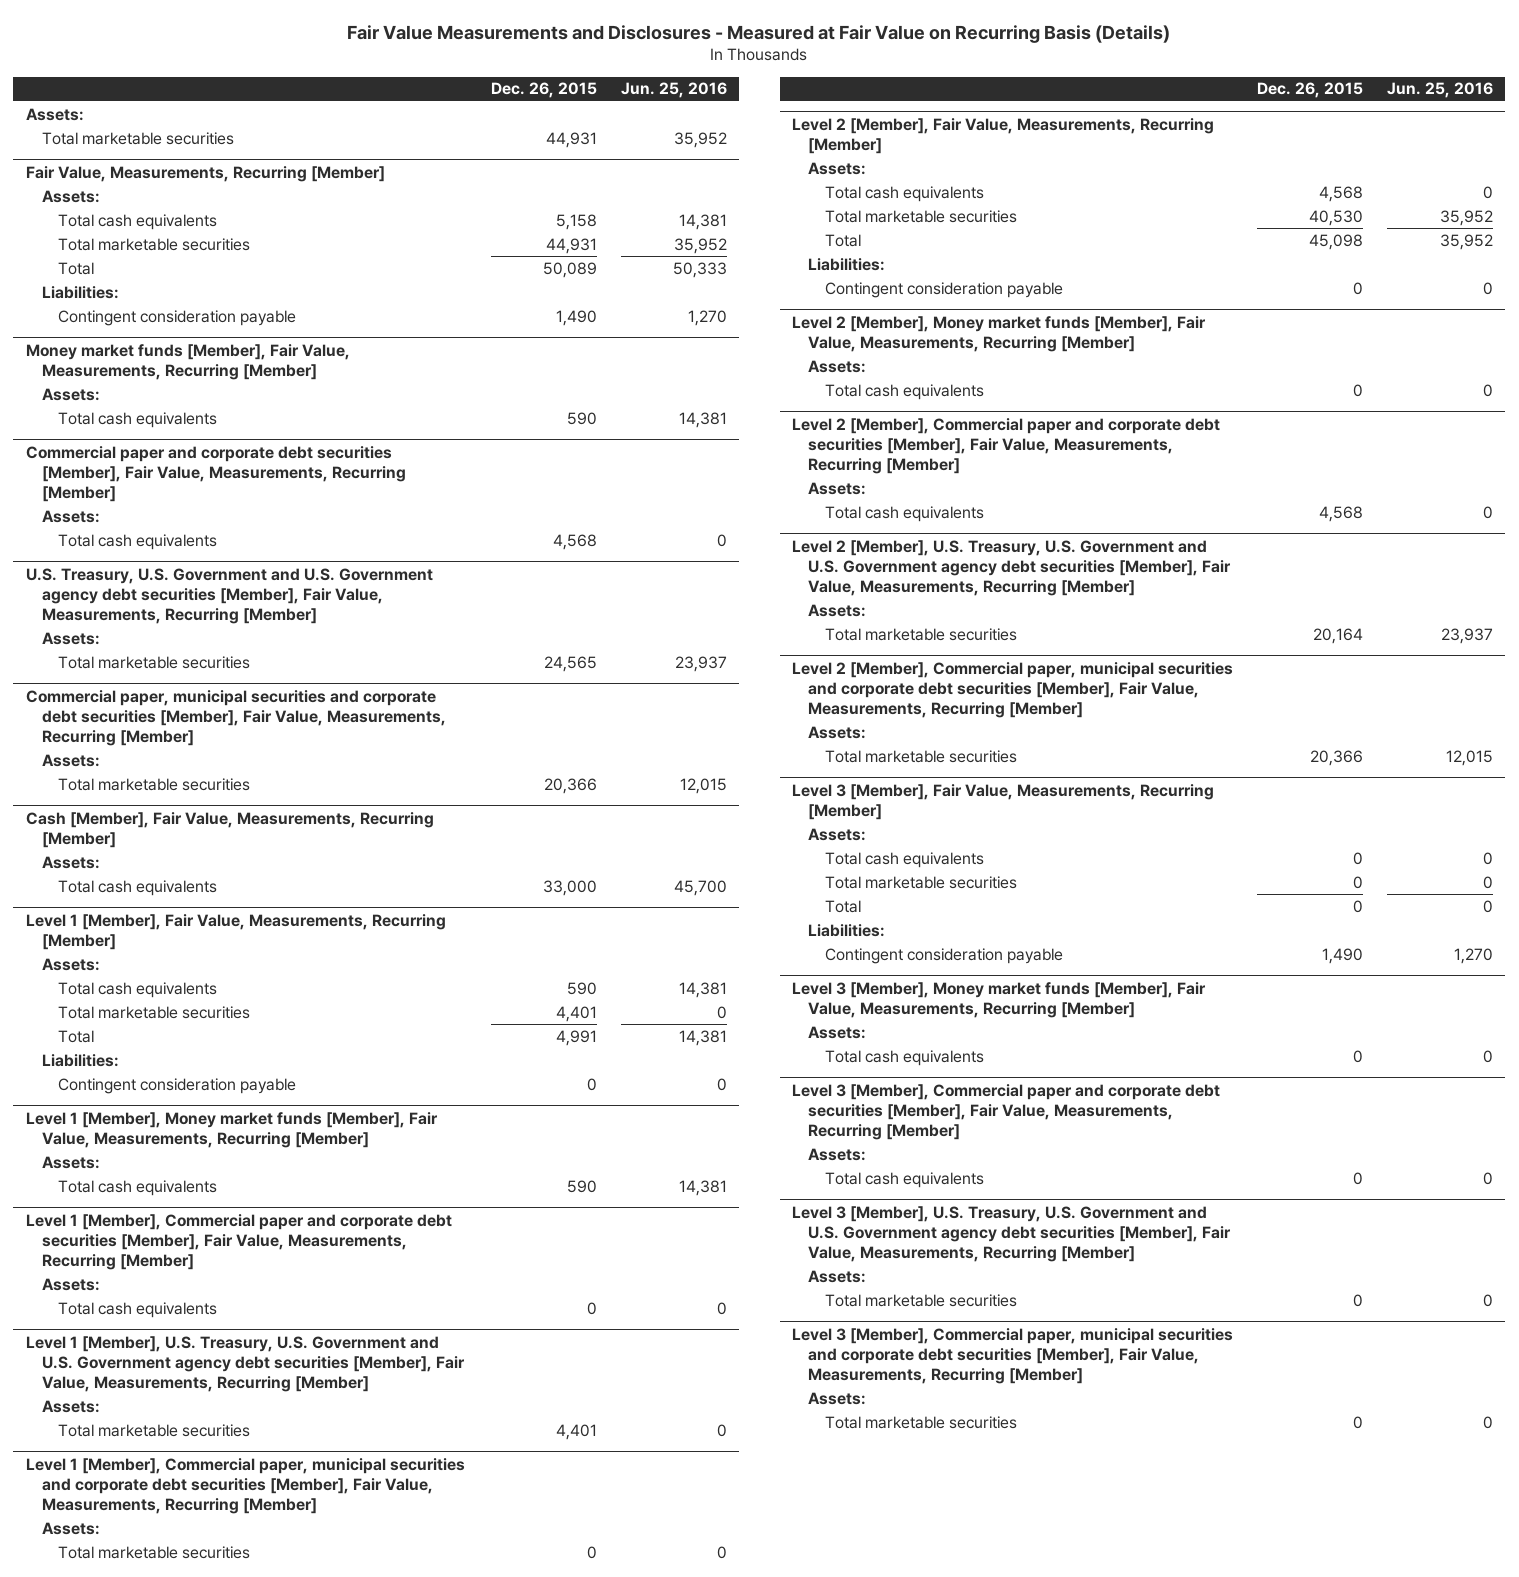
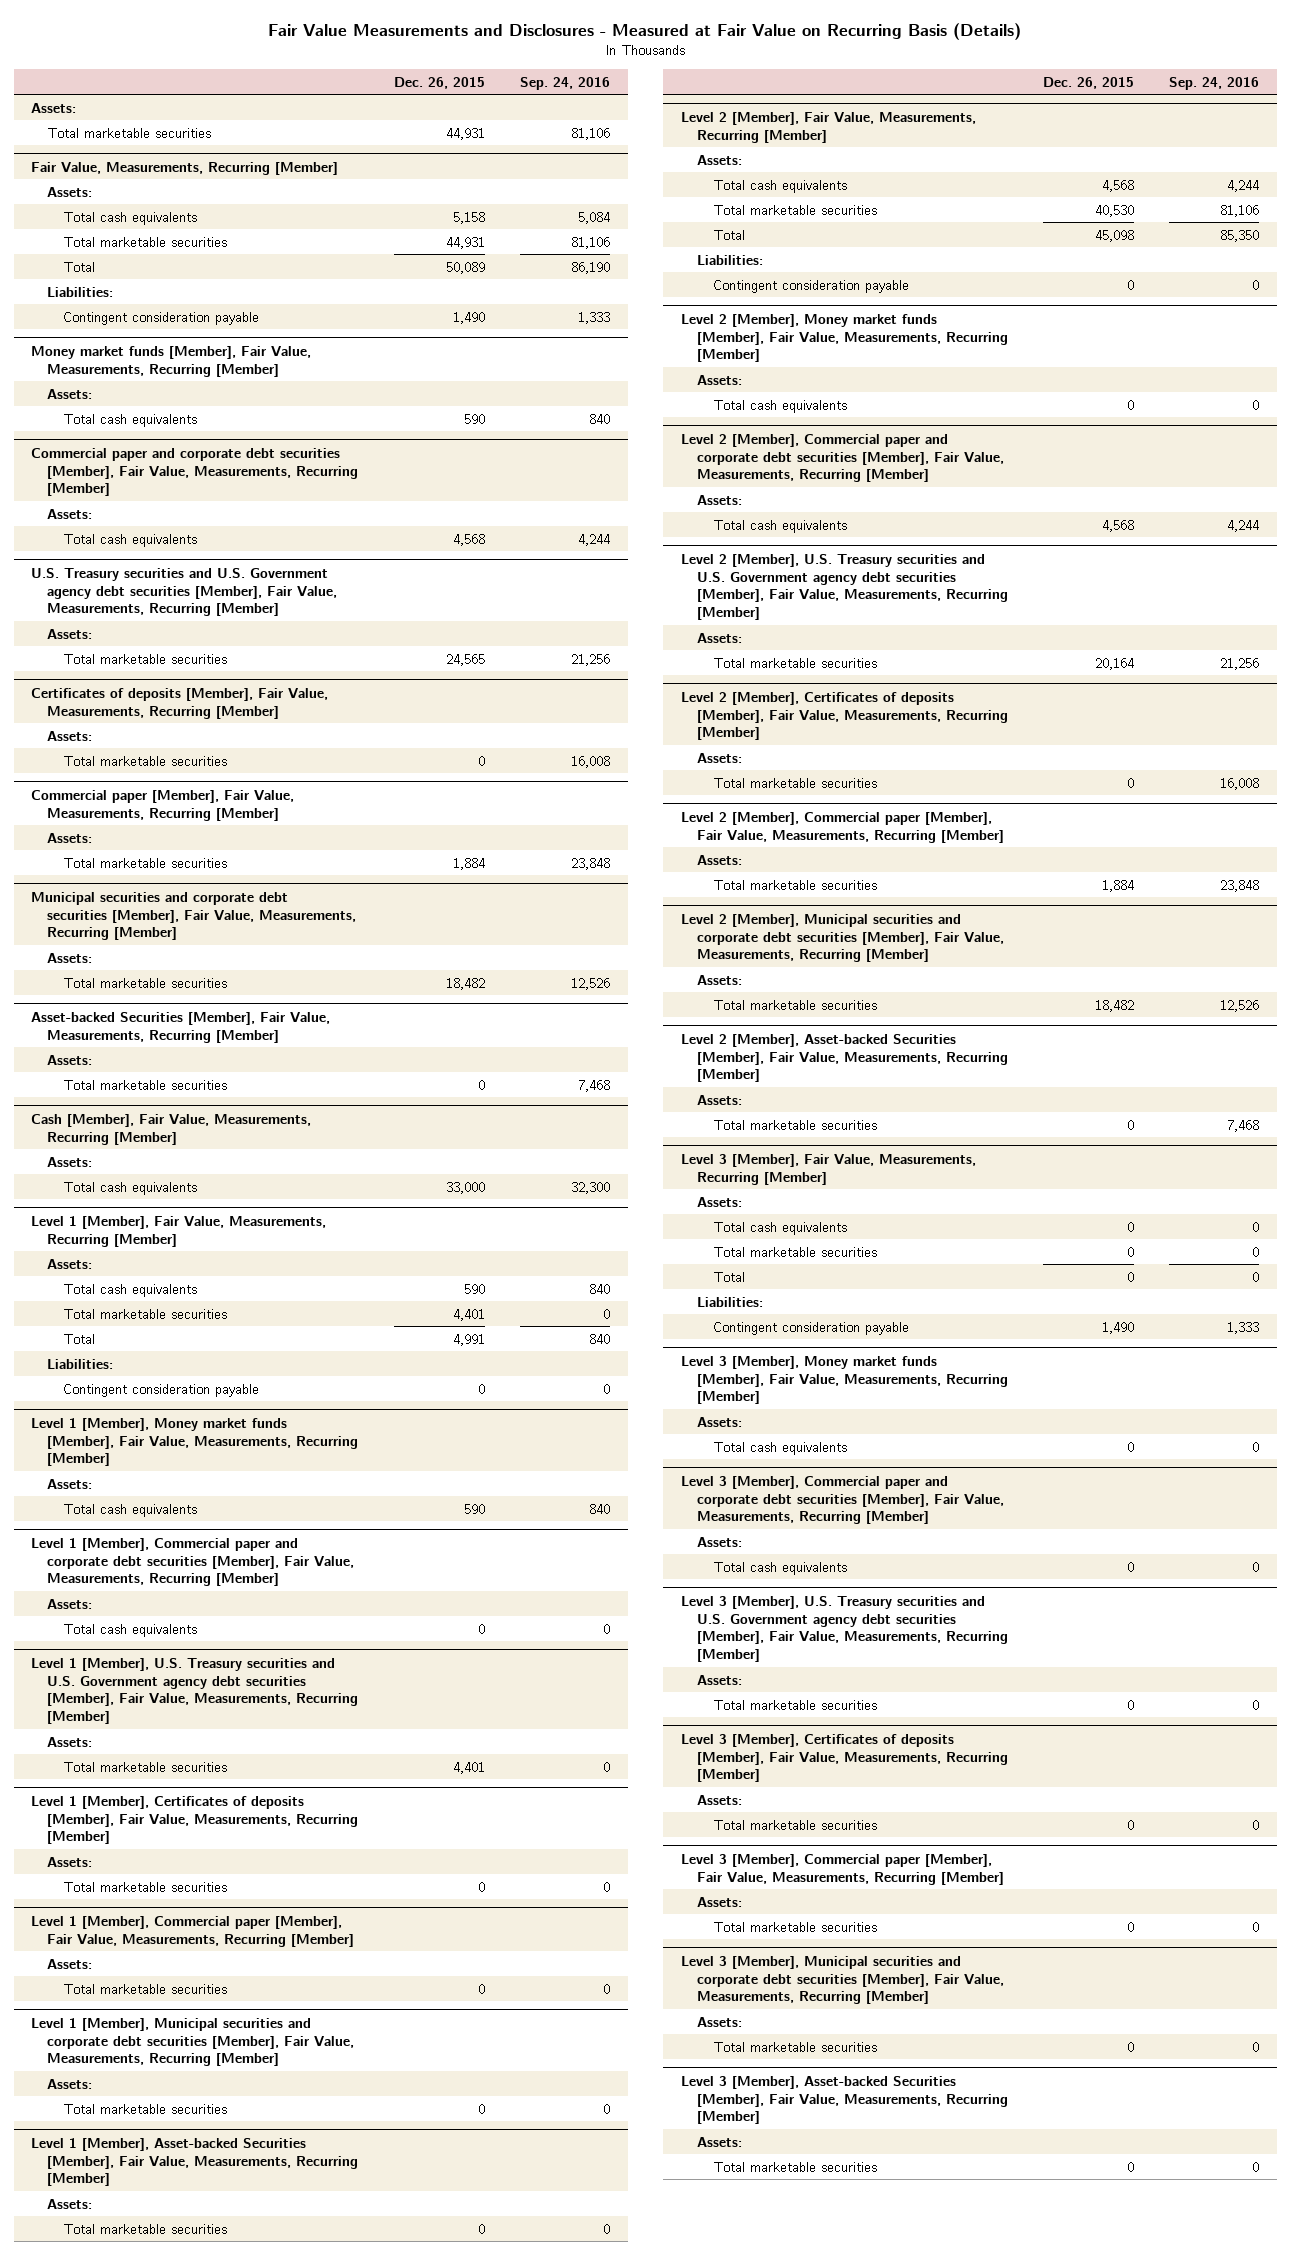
[621,82,728,99] Jun. 25, 2016 -> none
none -> [519,76,610,90] Sep. 24, 2016
[25,567,433,624] U.S. Treasury, U.S. Government and U.S. Government agency debt securities [Member], Fair Value, Measurements, Recurring [Member] -> [31,567,338,617] U.S. Treasury securities and U.S. Government agency debt securities [Member], Fair Value, Measurements, Recurring [Member]
[25,689,446,746] Commercial paper, municipal securities and corporate debt securities [Member], Fair Value, Measurements, Recurring [Member] -> none
none -> [31,687,329,719] Certificates of deposits [Member], Fair Value, Measurements, Recurring [Member]
[543,777,597,794] 20,366 -> [477,755,485,766] 0
none -> [31,789,295,821] Commercial paper [Member], Fair Value, Measurements, Recurring [Member]
none -> [47,832,93,843] Assets:
none -> [63,857,228,868] Total marketable securities
none -> [31,891,357,941] Municipal securities and corporate debt securities [Member], Fair Value, Measurements, Recurring [Member]
none -> [47,952,93,963] Assets:
none -> [63,977,228,988] Total marketable securities
none -> [31,1011,331,1043] Asset-backed Securities [Member], Fair Value, Measurements, Recurring [Member]
none -> [47,1054,93,1065] Assets:
none -> [63,1079,228,1090] Total marketable securities
[25,1335,465,1392] Level 1 [Member], U.S. Treasury, U.S. Government and U.S. Government agency debt securities [Member], Fair Value, Measurements, Recurring [Member] -> [31,1657,359,1725] Level 1 [Member], U.S. Treasury securities and U.S. Government agency debt securities [Member], Fair Value, Measurements, Recurring [Member]
[25,1457,465,1514] Level 1 [Member], Commercial paper, municipal securities and corporate debt securities [Member], Fair Value, Measurements, Recurring [Member] -> none
none -> [31,1795,359,1845] Level 1 [Member], Certificates of deposits [Member], Fair Value, Measurements, Recurring [Member]
none -> [31,1915,355,1947] Level 1 [Member], Commercial paper [Member], Fair Value, Measurements, Recurring [Member]
none -> [47,1958,93,1969] Assets:
none -> [63,1983,228,1994] Total marketable securities
none -> [31,2017,355,2067] Level 1 [Member], Municipal securities and corporate debt securities [Member], Fair Value, Measurements, Recurring [Member]
none -> [47,2078,93,2089] Assets:
none -> [63,2103,228,2114] Total marketable securities
none -> [31,2137,359,2187] Level 1 [Member], Asset-backed Securities [Member], Fair Value, Measurements, Recurring [Member]
none -> [47,2198,93,2209] Assets:
none -> [63,2223,228,2234] Total marketable securities
[791,539,1232,596] Level 2 [Member], U.S. Treasury, U.S. Government and U.S. Government agency debt securities [Member], Fair Value, Measurements, Recurring [Member] -> [680,553,1008,621] Level 2 [Member], U.S. Treasury securities and U.S. Government agency debt securities [Member], Fair Value, Measurements, Recurring [Member]
[791,661,1233,718] Level 2 [Member], Commercial paper, municipal securities and corporate debt securities [Member], Fair Value, Measurements, Recurring [Member] -> none
none -> [680,691,1008,741] Level 2 [Member], Certificates of deposits [Member], Fair Value, Measurements, Recurring [Member]
[1310,749,1364,766] 20,366 -> [1126,777,1134,788] 0
none -> [680,811,1004,843] Level 2 [Member], Commercial paper [Member], Fair Value, Measurements, Recurring [Member]
none -> [696,854,742,865] Assets:
none -> [712,879,877,890] Total marketable securities
none -> [680,913,1004,963] Level 2 [Member], Municipal securities and corporate debt securities [Member], Fair Value, Measurements, Recurring [Member]
none -> [696,974,742,985] Assets:
none -> [712,999,877,1010] Total marketable securities
none -> [680,1033,1008,1083] Level 2 [Member], Asset-backed Securities [Member], Fair Value, Measurements, Recurring [Member]
none -> [696,1094,742,1105] Assets:
none -> [712,1119,877,1130] Total marketable securities
[791,1205,1232,1262] Level 3 [Member], U.S. Treasury, U.S. Government and U.S. Government agency debt securities [Member], Fair Value, Measurements, Recurring [Member] -> [680,1595,1008,1663] Level 3 [Member], U.S. Treasury securities and U.S. Government agency debt securities [Member], Fair Value, Measurements, Recurring [Member]
[791,1327,1233,1384] Level 3 [Member], Commercial paper, municipal securities and corporate debt securities [Member], Fair Value, Measurements, Recurring [Member] -> none
none -> [680,1733,1008,1783] Level 3 [Member], Certificates of deposits [Member], Fair Value, Measurements, Recurring [Member]
none -> [680,1853,1004,1885] Level 3 [Member], Commercial paper [Member], Fair Value, Measurements, Recurring [Member]
none -> [696,1896,742,1907] Assets:
none -> [712,1921,877,1932] Total marketable securities
none -> [680,1955,1004,2005] Level 3 [Member], Municipal securities and corporate debt securities [Member], Fair Value, Measurements, Recurring [Member]
none -> [696,2016,742,2027] Assets:
none -> [712,2041,877,2052] Total marketable securities
none -> [680,2075,1008,2125] Level 3 [Member], Asset-backed Securities [Member], Fair Value, Measurements, Recurring [Member]
none -> [696,2136,742,2147] Assets:
none -> [712,2161,877,2172] Total marketable securities

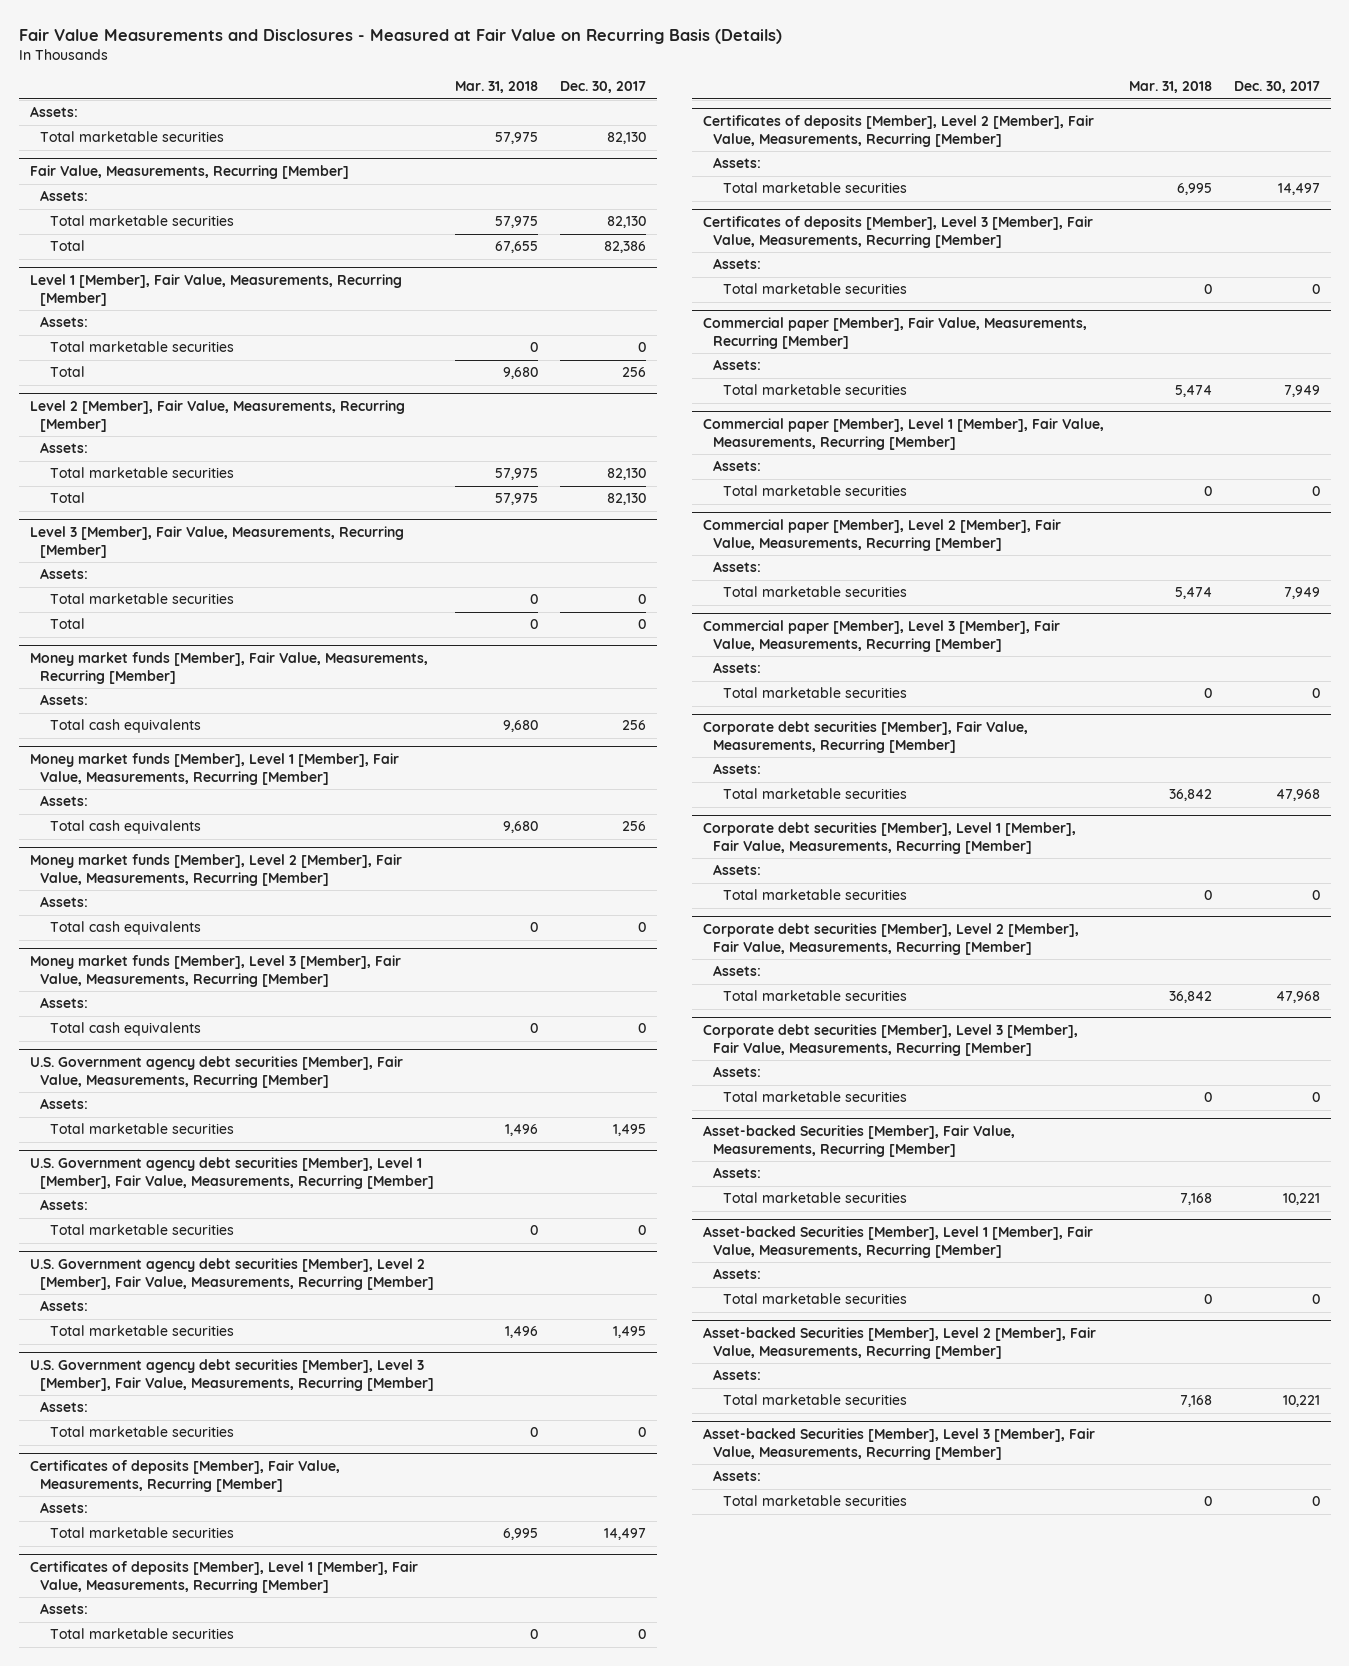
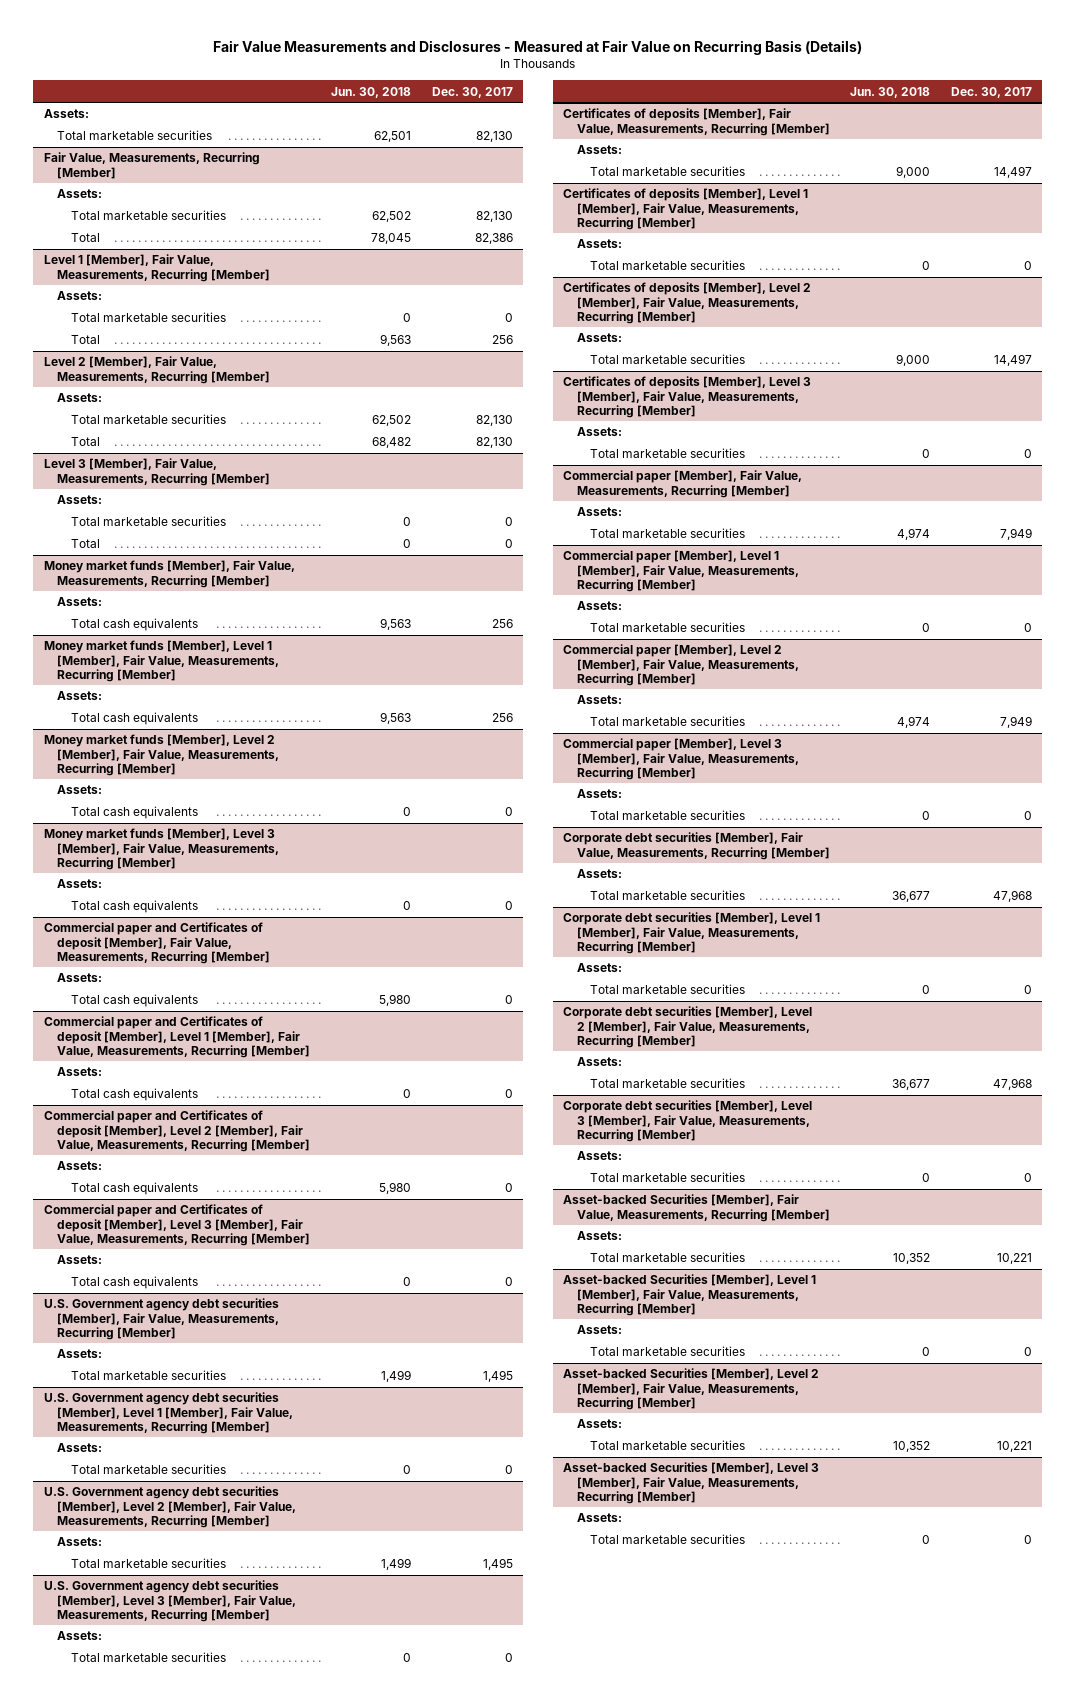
[455,81,539,94] Mar. 31, 2018 -> none
none -> [330,86,411,98] Jun. 30, 2018
none -> [43,922,271,964] Commercial paper and Certificates of deposit [Member], Fair Value, Measurements, Recurring [Member]
none -> [57,973,103,983] Assets:
none -> [70,994,198,1008] Total cash equivalents
none -> [43,1016,311,1058] Commercial paper and Certificates of deposit [Member], Level 1 [Member], Fair Value, Measurements, Recurring [Member]
none -> [57,1067,103,1077] Assets:
none -> [70,1088,198,1102] Total cash equivalents
none -> [43,1110,311,1152] Commercial paper and Certificates of deposit [Member], Level 2 [Member], Fair Value, Measurements, Recurring [Member]
none -> [57,1161,103,1171] Assets:
none -> [70,1182,198,1196] Total cash equivalents
none -> [43,1204,311,1246] Commercial paper and Certificates of deposit [Member], Level 3 [Member], Fair Value, Measurements, Recurring [Member]
none -> [57,1255,103,1265] Assets:
none -> [70,1276,198,1290] Total cash equivalents

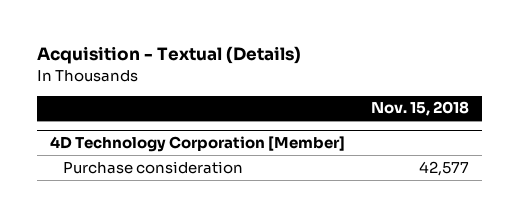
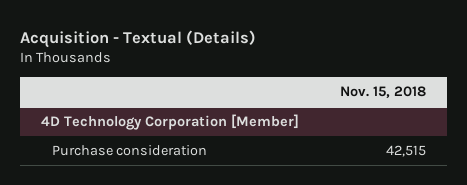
[419,160,470,176] 42,577 -> [386,145,427,158] 42,515

